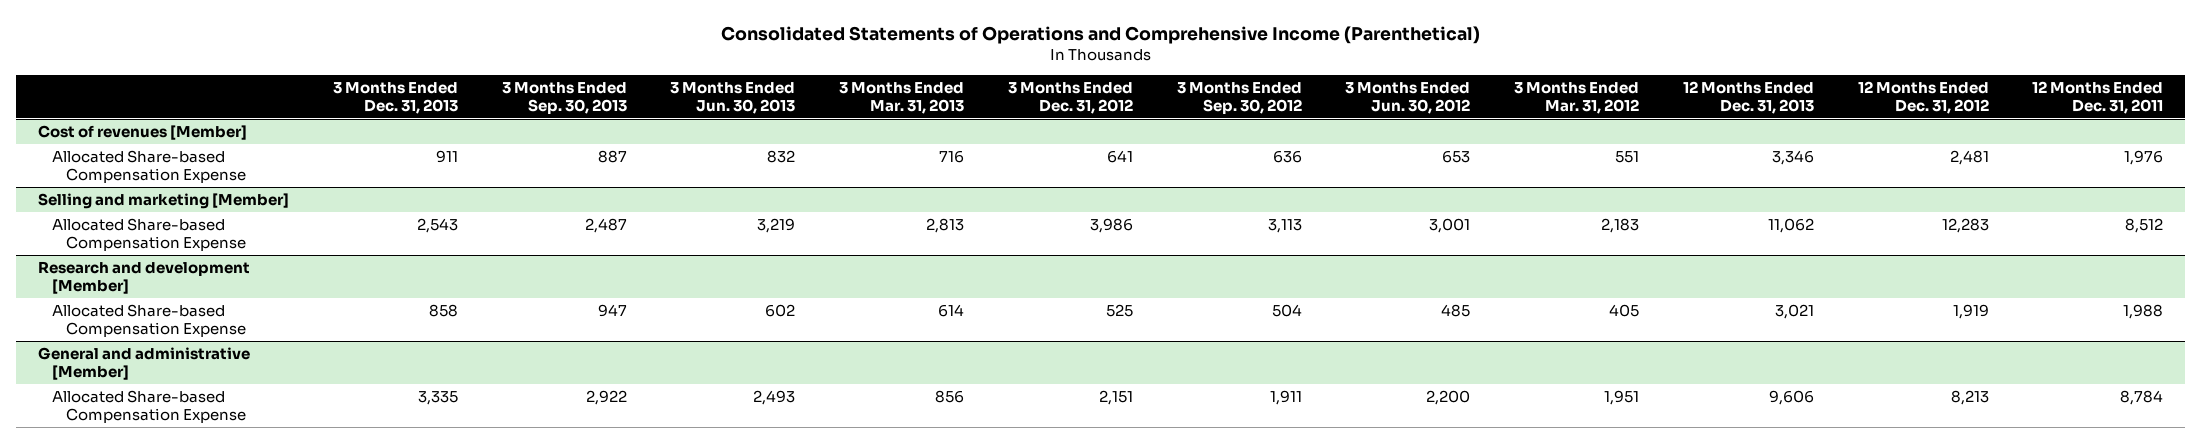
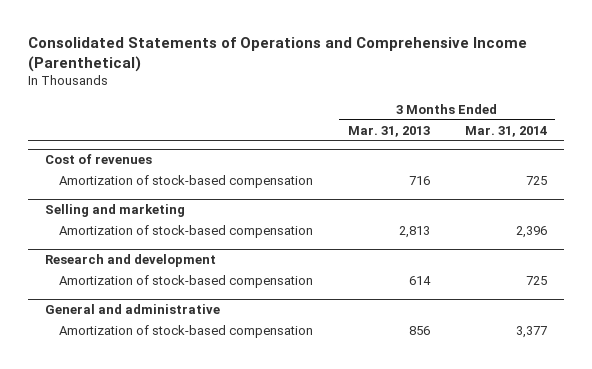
[332,82,458,114] 3 Months Ended Dec. 31, 2013 -> none
[501,82,627,114] 3 Months Ended Sep. 30, 2013 -> none
[670,82,796,114] 3 Months Ended Jun. 30, 2013 -> none
[1007,82,1133,114] 3 Months Ended Dec. 31, 2012 -> none
[1176,82,1302,114] 3 Months Ended Sep. 30, 2012 -> none
[1345,82,1471,114] 3 Months Ended Jun. 30, 2012 -> none
[1514,82,1640,114] 3 Months Ended Mar. 31, 2012 -> none
[1682,81,1814,114] 12 Months Ended Dec. 31, 2013 -> none
[1857,81,1989,114] 12 Months Ended Dec. 31, 2012 -> none
[2032,81,2164,114] 12 Months Ended Dec. 31, 2011 -> none
none -> [464,125,547,137] Mar. 31, 2014
[38,125,248,141] Cost of revenues [Member] -> [44,154,152,165] Cost of revenues
[52,150,246,183] Allocated Share-based Compensation Expense -> [59,175,314,189] Amortization of stock-based compensation
[38,193,290,210] Selling and marketing [Member] -> [44,204,185,218] Selling and marketing
[52,218,246,251] Allocated Share-based Compensation Expense -> [59,225,314,239] Amortization of stock-based compensation
[38,261,251,294] Research and development [Member] -> [44,254,216,268] Research and development
[52,304,246,337] Allocated Share-based Compensation Expense -> [59,275,314,289] Amortization of stock-based compensation
[38,347,251,380] General and administrative [Member] -> [44,304,220,315] General and administrative
[52,390,246,423] Allocated Share-based Compensation Expense -> [59,325,314,339] Amortization of stock-based compensation

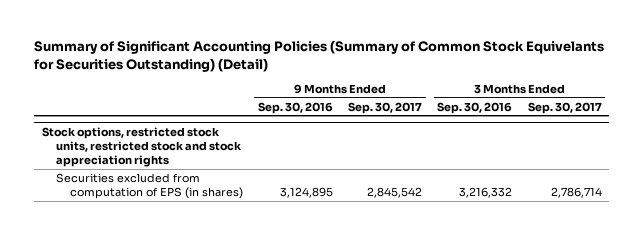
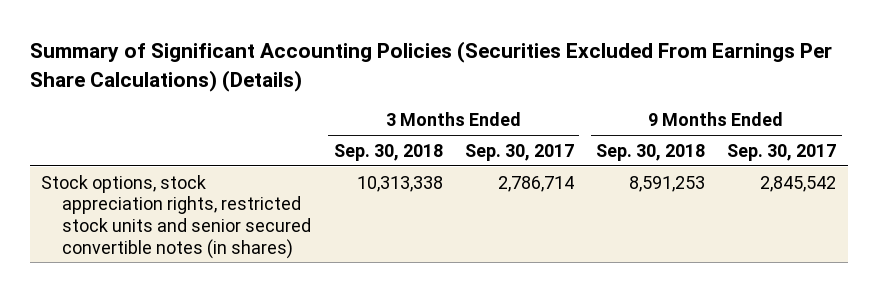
[34,40,605,72] Summary of Significant Accounting Policies (Summary of Common Stock Equivelants for Securities Outstanding) (Detail) -> [30,41,833,92] Summary of Significant Accounting Policies (Securities Excluded From Earnings Per Share Calculations) (Details)
[258,101,334,114] Sep. 30, 2016 -> none
[437,101,513,114] Sep. 30, 2016 -> none
none -> [333,144,443,162] Sep. 30, 2018
none -> [596,144,706,162] Sep. 30, 2018
[41,126,242,167] Stock options, restricted stock units, restricted stock and stock appreciation rights -> none
[55,172,243,199] Securities excluded from computation of EPS (in shares) -> [41,174,312,259] Stock options, stock appreciation rights, restricted stock units and senior secured convertible notes (in shares)

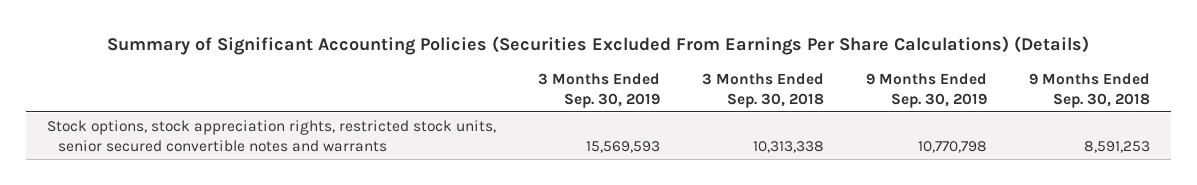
[464,144,574,162] Sep. 30, 2017 -> none
[727,144,837,162] Sep. 30, 2017 -> none
none -> [537,72,660,108] 3 Months Ended Sep. 30, 2019
none -> [865,72,987,108] 9 Months Ended Sep. 30, 2019
[41,174,312,259] Stock options, stock appreciation rights, restricted stock units and senior secured convertible notes (in shares) -> [47,120,497,152] Stock options, stock appreciation rights, restricted stock units, senior secured convertible notes and warrants

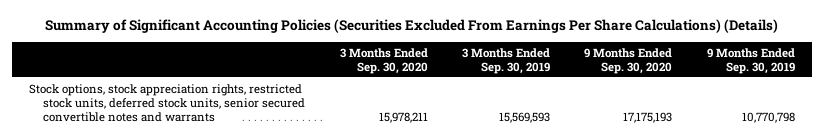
[701,72,824,108] 3 Months Ended Sep. 30, 2018 -> none
[1028,72,1150,108] 9 Months Ended Sep. 30, 2018 -> none
none -> [339,47,428,74] 3 Months Ended Sep. 30, 2020
none -> [584,47,673,74] 9 Months Ended Sep. 30, 2020
[47,120,497,152] Stock options, stock appreciation rights, restricted stock units, senior secured convertible notes and warrants -> [29,83,306,122] Stock options, stock appreciation rights, restricted stock units, deferred stock units, senior secured convertible notes and warrants

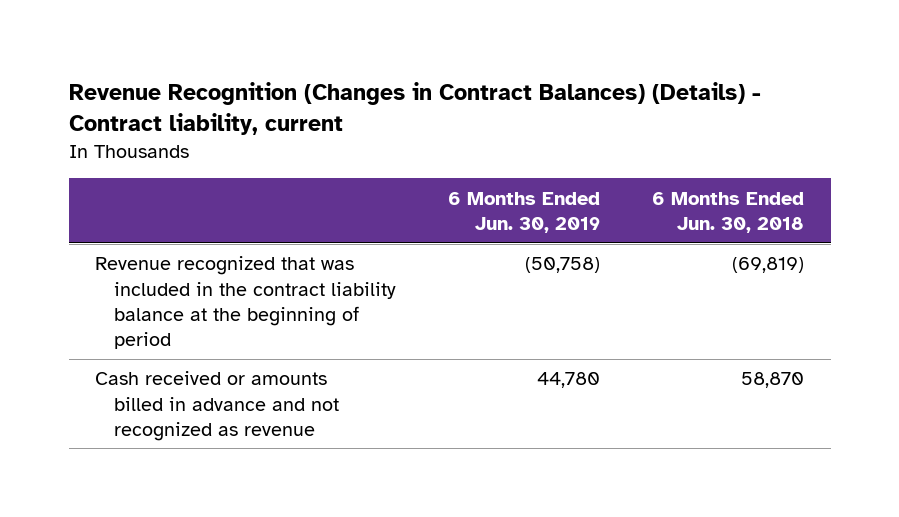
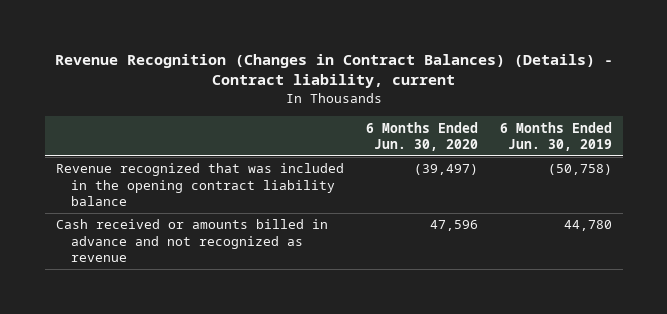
[652,191,805,233] 6 Months Ended Jun. 30, 2018 -> none
none -> [365,121,478,151] 6 Months Ended Jun. 30, 2020
[94,256,396,349] Revenue recognized that was included in the contract liability balance at the beginning of period -> [55,163,344,207] Revenue recognized that was included in the opening contract liability balance

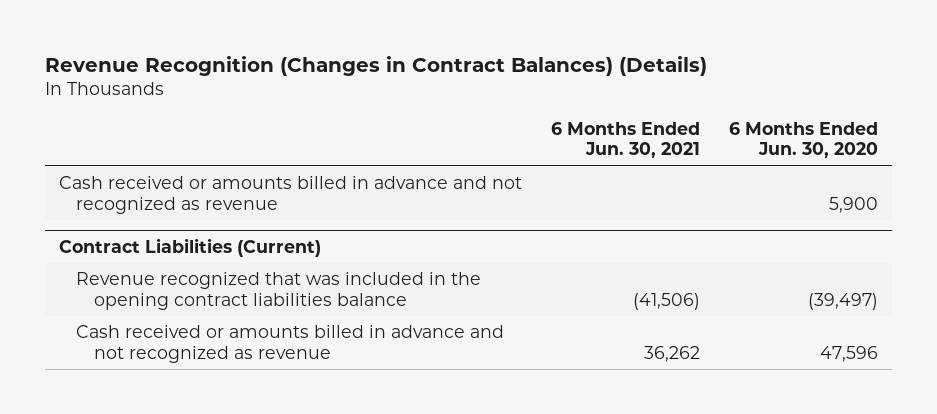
[54,53,613,89] Revenue Recognition (Changes in Contract Balances) (Details) - Contract liability, current -> [44,55,707,76] Revenue Recognition (Changes in Contract Balances) (Details)
[499,121,612,151] 6 Months Ended Jun. 30, 2019 -> none
none -> [551,121,701,159] 6 Months Ended Jun. 30, 2021
none -> [59,176,523,215] Cash received or amounts billed in advance and not recognized as revenue
none -> [59,237,322,257] Contract Liabilities (Current)
[55,163,344,207] Revenue recognized that was included in the opening contract liability balance -> [76,272,482,311] Revenue recognized that was included in the opening contract liabilities balance

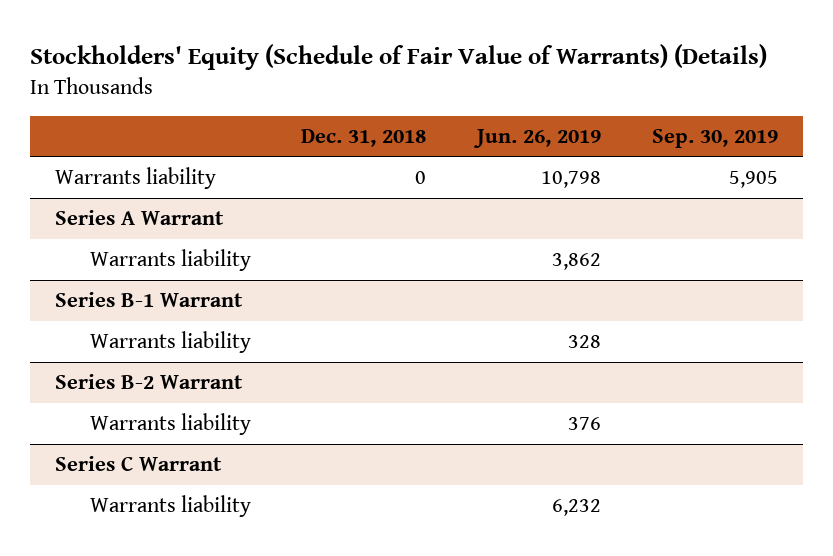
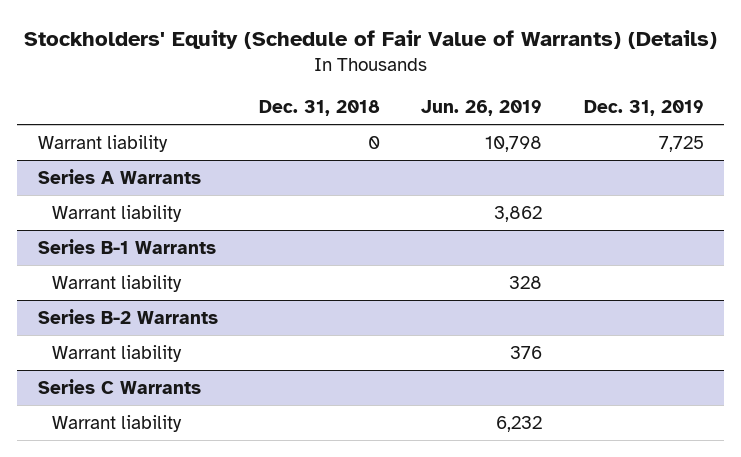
[651,128,778,148] Sep. 30, 2019 -> none
none -> [583,100,704,117] Dec. 31, 2019
[55,167,217,190] Warrants liability -> [37,134,168,152] Warrant liability
[55,210,225,226] Series A Warrant -> [37,168,201,184] Series A Warrants
[89,249,251,272] Warrants liability -> [52,204,183,222] Warrant liability
[55,292,244,308] Series B-1 Warrant -> [37,238,216,254] Series B-1 Warrants
[89,331,251,354] Warrants liability -> [52,274,183,292] Warrant liability
[55,374,244,390] Series B-2 Warrant -> [37,308,218,324] Series B-2 Warrants
[89,413,251,436] Warrants liability -> [52,344,183,362] Warrant liability
[55,456,223,472] Series C Warrant -> [37,378,201,394] Series C Warrants
[89,495,251,518] Warrants liability -> [52,414,183,432] Warrant liability

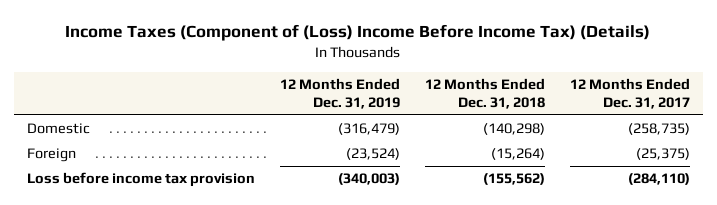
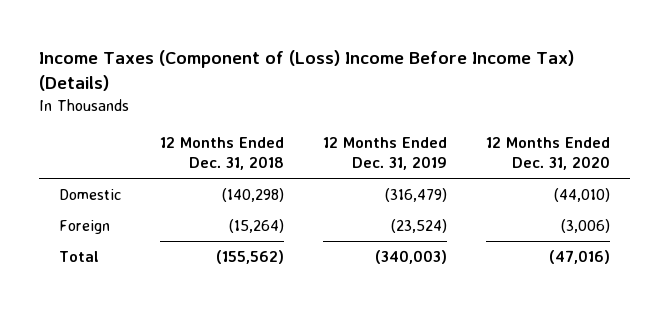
[570,77,691,110] 12 Months Ended Dec. 31, 2017 -> none
none -> [486,137,611,171] 12 Months Ended Dec. 31, 2020
[26,172,255,188] Loss before income tax provision -> [58,251,99,263] Total

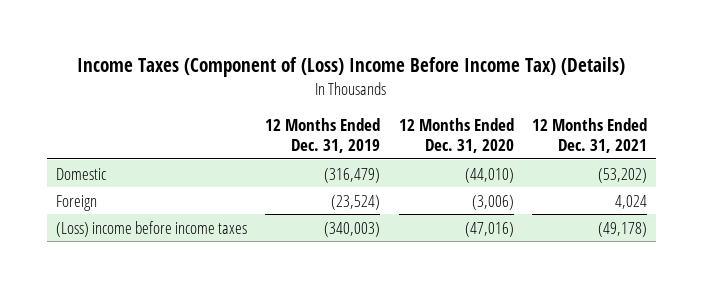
[159,137,284,171] 12 Months Ended Dec. 31, 2018 -> none
none -> [531,118,647,154] 12 Months Ended Dec. 31, 2021
[58,251,99,263] Total -> [55,220,247,237] (Loss) income before income taxes

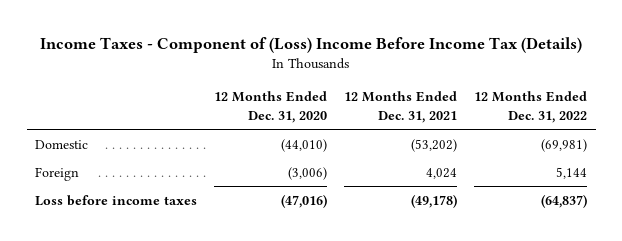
[77,57,626,78] Income Taxes (Component of (Loss) Income Before Income Tax) (Details) -> [40,36,583,53] Income Taxes - Component of (Loss) Income Before Income Tax (Details)
[265,118,381,154] 12 Months Ended Dec. 31, 2019 -> none
none -> [474,91,588,123] 12 Months Ended Dec. 31, 2022
[55,220,247,237] (Loss) income before income taxes -> [35,194,198,206] Loss before income taxes

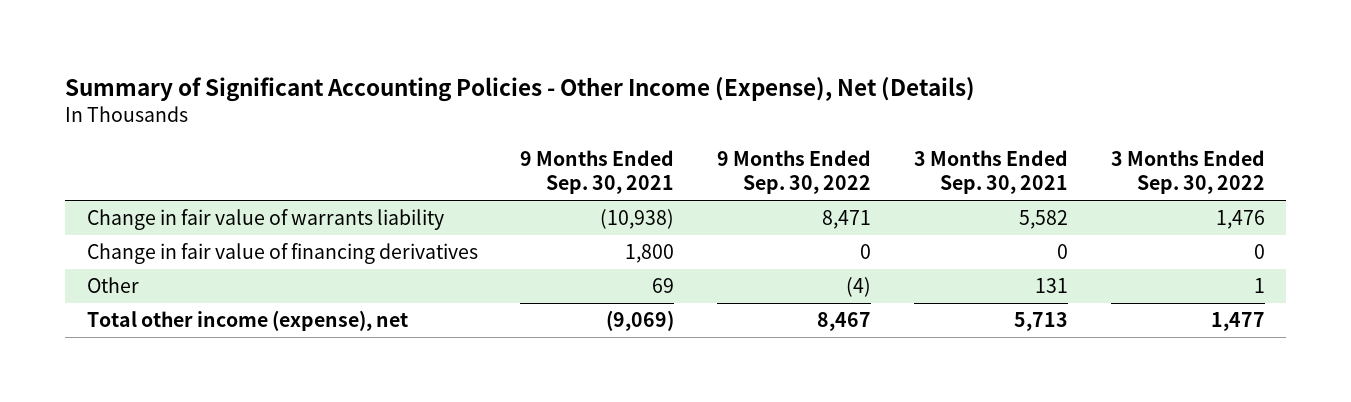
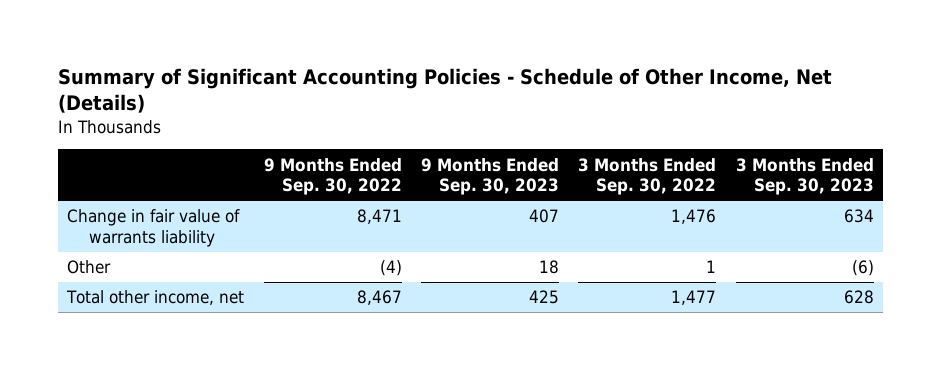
[65,76,976,102] Summary of Significant Accounting Policies - Other Income (Expense), Net (Details) -> [57,67,832,113] Summary of Significant Accounting Policies - Schedule of Other Income, Net (Details)
[520,150,675,195] 9 Months Ended Sep. 30, 2021 -> none
[913,150,1068,195] 3 Months Ended Sep. 30, 2021 -> none
none -> [420,157,559,196] 9 Months Ended Sep. 30, 2023
none -> [735,157,874,196] 3 Months Ended Sep. 30, 2023
[86,243,478,265] Change in fair value of financing derivatives -> none
[86,310,408,332] Total other income (expense), net -> [66,290,245,306] Total other income, net

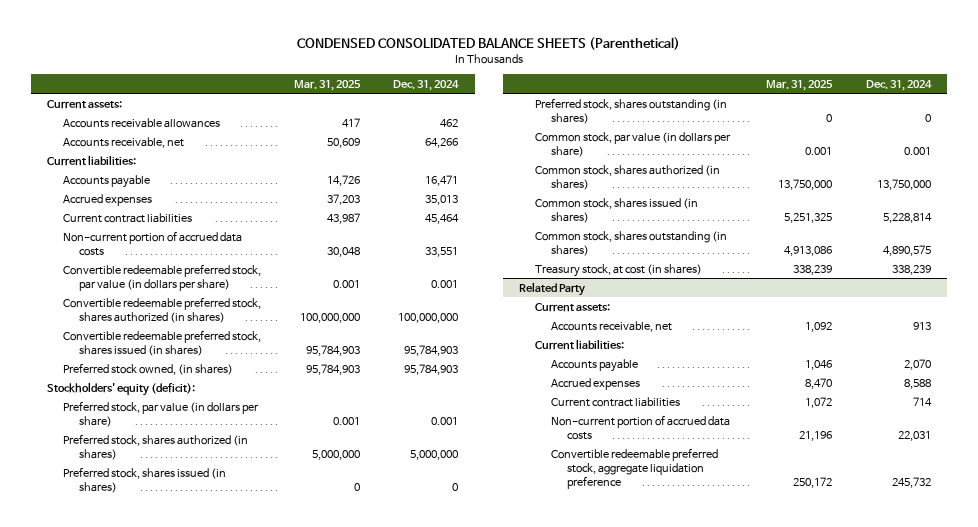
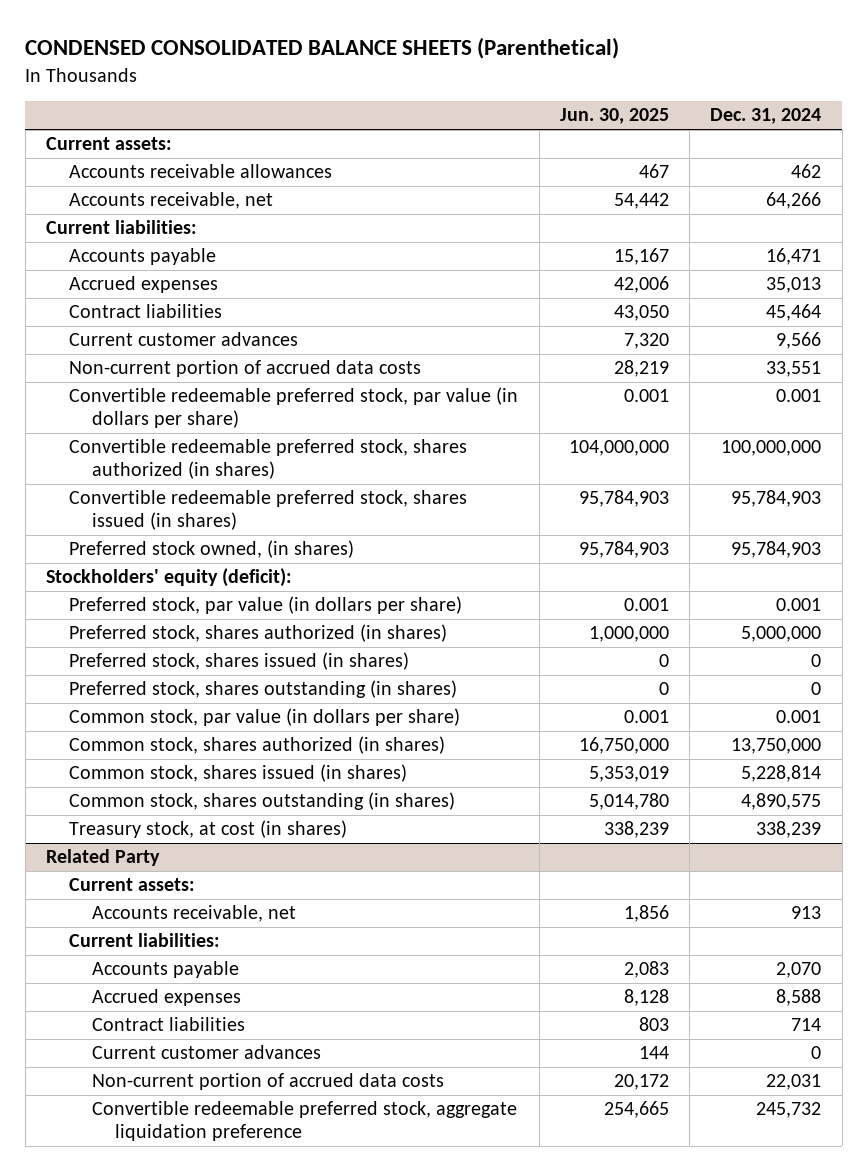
[294,79,362,91] Mar. 31, 2025 -> none
none -> [559,108,669,125] Jun. 30, 2025
[63,212,193,223] Current contract liabilities -> [69,304,223,319] Contract liabilities
none -> [69,332,299,347] Current customer advances
[551,396,681,407] Current contract liabilities -> [92,1017,246,1032] Contract liabilities
none -> [92,1045,322,1060] Current customer advances

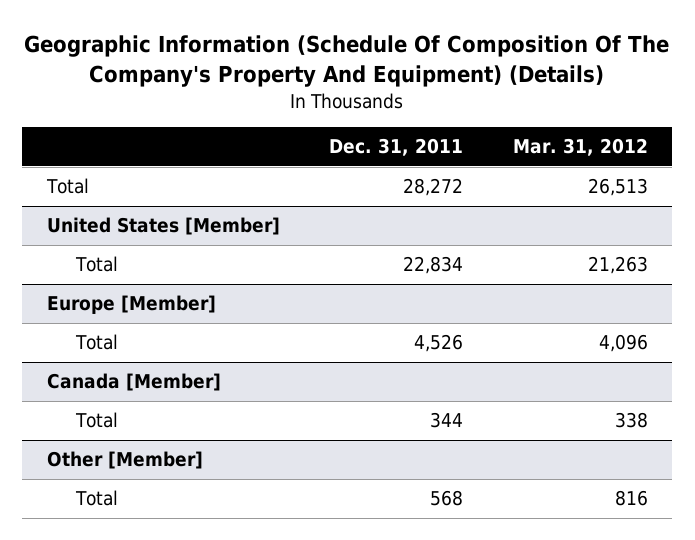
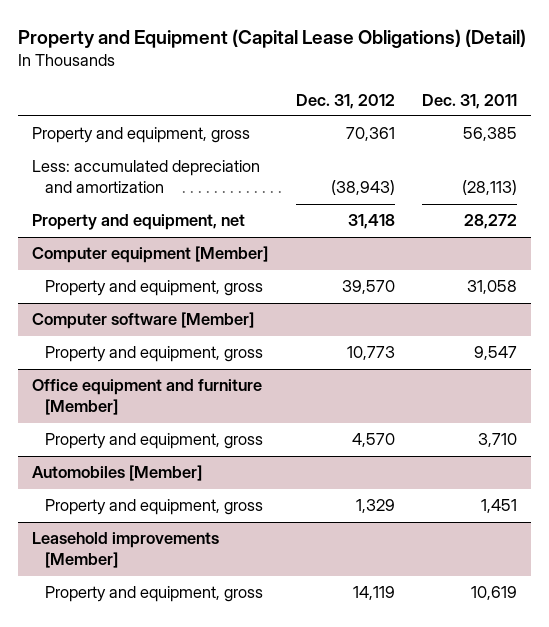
[24,35,670,87] Geographic Information (Schedule Of Composition Of The Company's Property And Equipment) (Details) -> [18,28,527,48] Property and Equipment (Capital Lease Obligations) (Detail)
[512,138,648,157] Mar. 31, 2012 -> none
none -> [295,93,395,109] Dec. 31, 2012
[47,217,281,236] United States [Member] -> none
[75,256,119,273] Total -> none
[47,295,217,315] Europe [Member] -> none
[75,334,119,351] Total -> none
[47,373,222,392] Canada [Member] -> none
[75,412,119,429] Total -> none
[47,451,204,470] Other [Member] -> none
[75,490,119,507] Total -> none
none -> [31,127,250,144] Property and equipment, gross
none -> [31,160,260,194] Less: accumulated depreciation and amortization
[46,178,90,195] Total -> [31,214,245,231] Property and equipment, net
none -> [31,246,268,264] Computer equipment [Member]
none -> [44,280,263,297] Property and equipment, gross
none -> [31,312,254,330] Computer software [Member]
none -> [44,346,263,363] Property and equipment, gross
none -> [31,379,262,416] Office equipment and furniture [Member]
none -> [44,433,263,450] Property and equipment, gross
none -> [31,465,202,482] Automobiles [Member]
none -> [44,499,263,516] Property and equipment, gross
none -> [31,532,219,569] Leasehold improvements [Member]
none -> [44,586,263,603] Property and equipment, gross

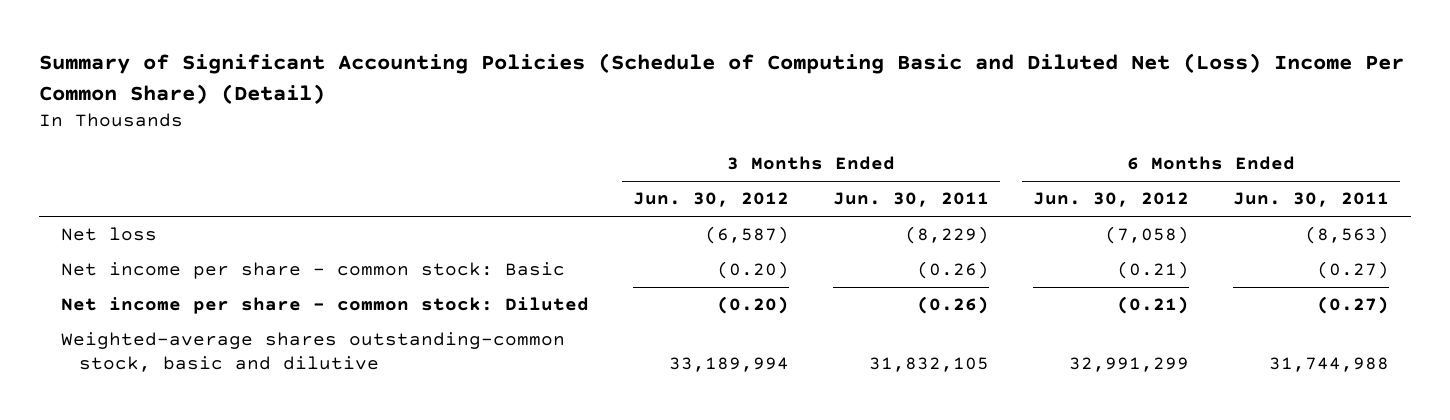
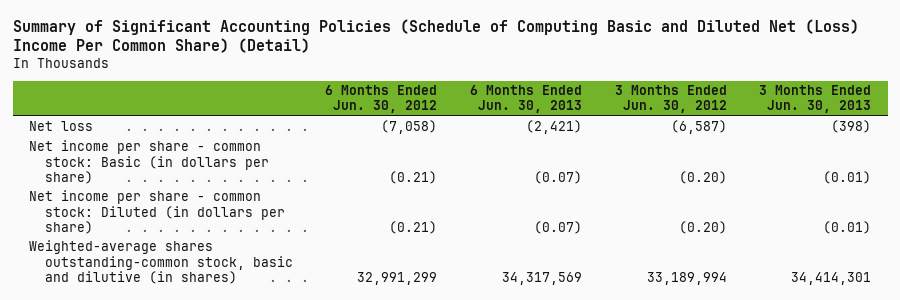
[833,192,990,208] Jun. 30, 2011 -> none
[1233,192,1390,208] Jun. 30, 2011 -> none
none -> [469,85,582,114] 6 Months Ended Jun. 30, 2013
none -> [759,85,872,114] 3 Months Ended Jun. 30, 2013
[61,262,566,280] Net income per share - common stock: Basic -> [28,140,269,184] Net income per share - common stock: Basic (in dollars per share)
[61,297,590,315] Net income per share - common stock: Diluted -> [28,190,285,234] Net income per share - common stock: Diluted (in dollars per share)
[61,332,566,373] Weighted-average shares outstanding-common stock, basic and dilutive -> [28,240,293,284] Weighted-average shares outstanding-common stock, basic and dilutive (in shares)

